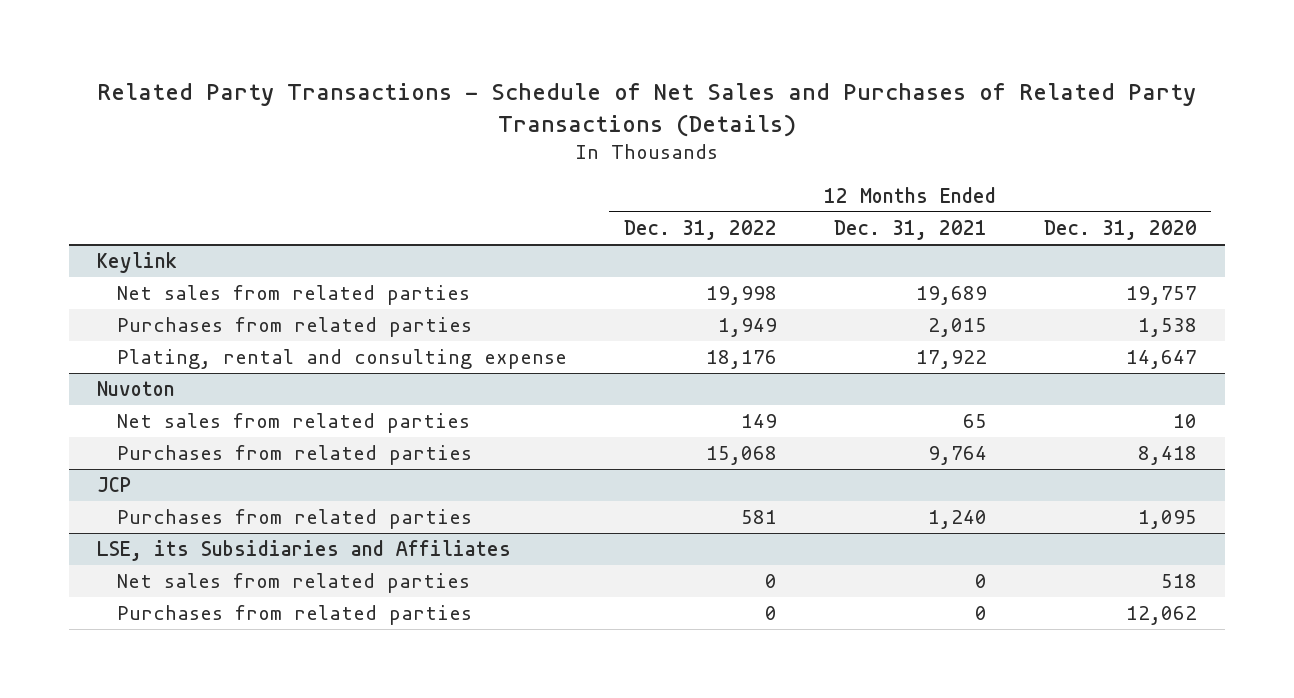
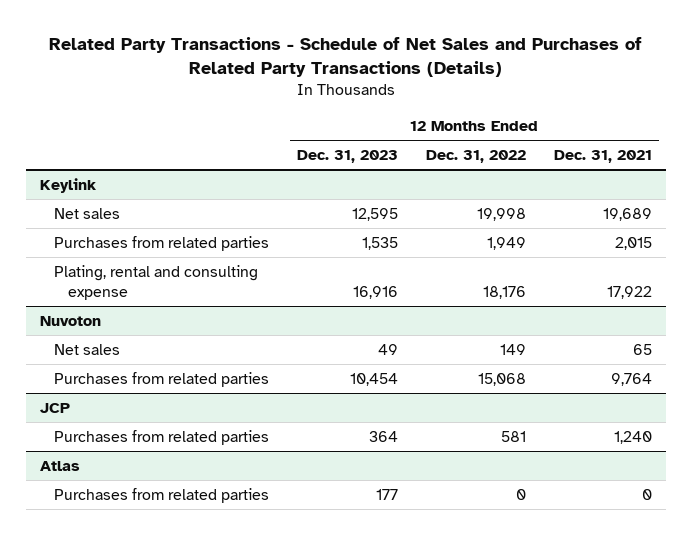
[1043,219,1197,240] Dec. 31, 2020 -> none
none -> [296,149,398,163] Dec. 31, 2023
[116,285,470,306] Net sales from related parties -> [53,207,120,219] Net sales
[116,413,470,434] Net sales from related parties -> [53,343,120,355] Net sales
[97,540,512,562] LSE, its Subsidiaries and Affiliates -> none
[116,573,470,594] Net sales from related parties -> none
none -> [39,460,80,471] Atlas

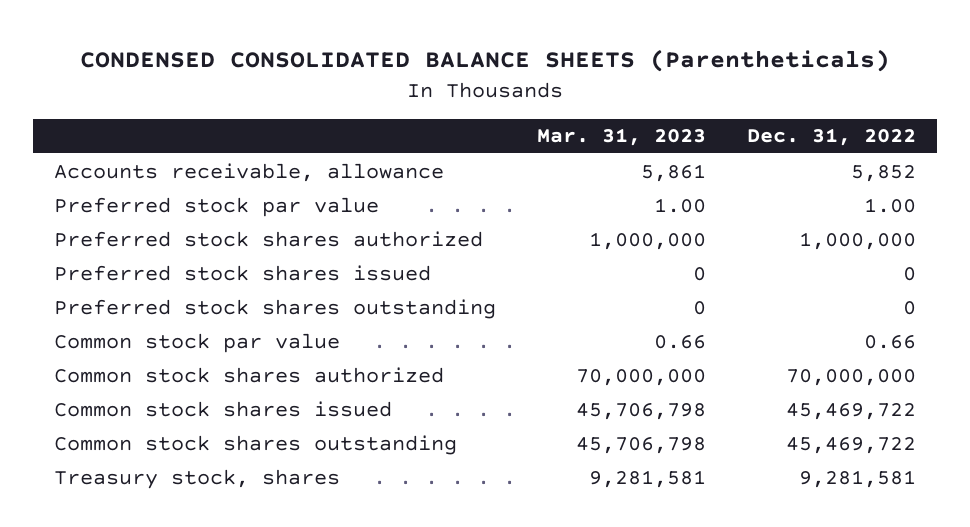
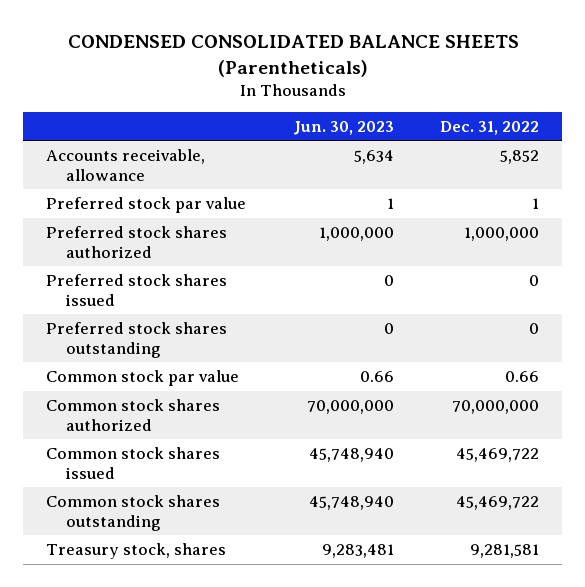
[537,128,707,147] Mar. 31, 2023 -> none
none -> [292,120,394,135] Jun. 30, 2023
[864,197,917,213] 1.00 -> [531,197,539,209] 1

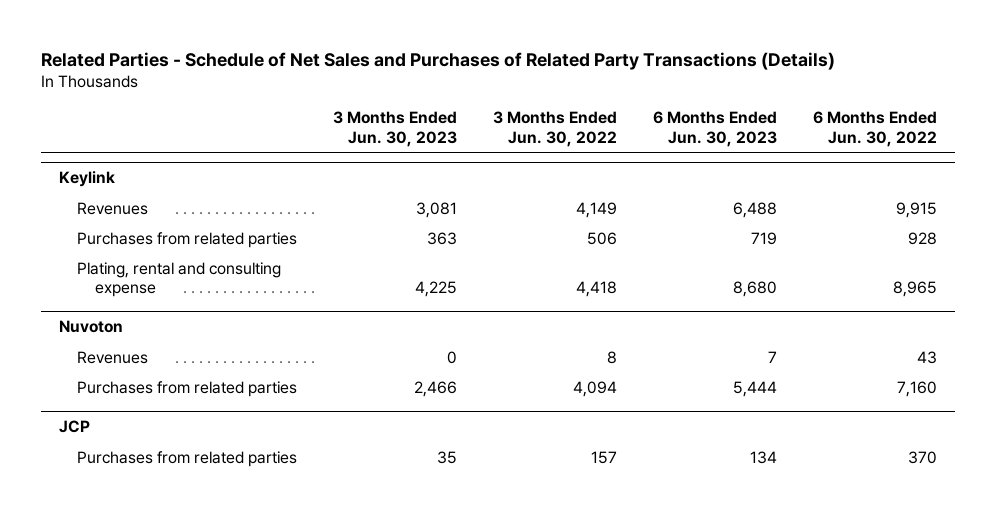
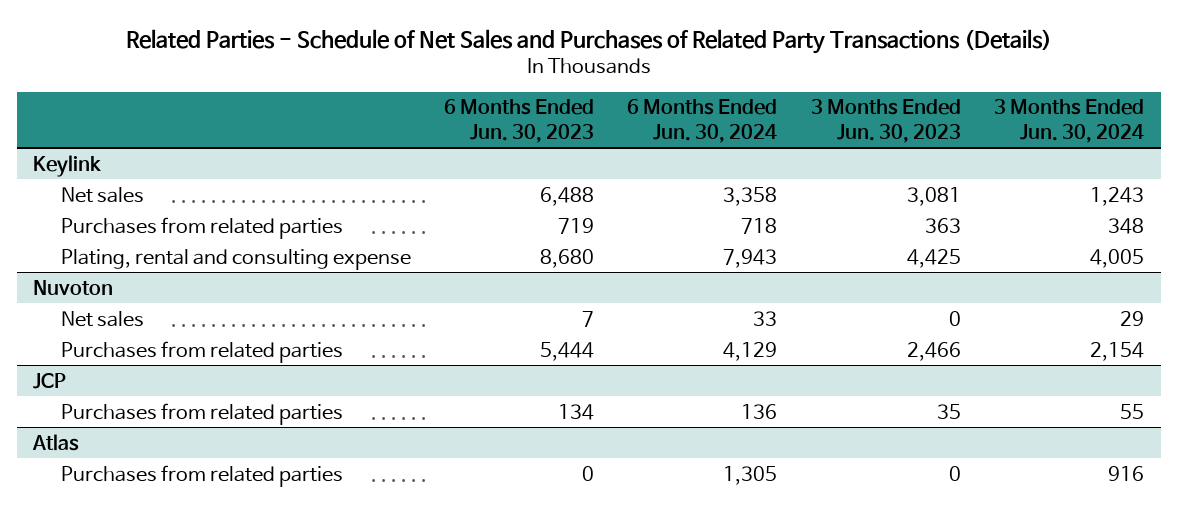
[492,111,617,147] 3 Months Ended Jun. 30, 2022 -> none
[812,111,937,147] 6 Months Ended Jun. 30, 2022 -> none
none -> [627,99,778,143] 6 Months Ended Jun. 30, 2024
none -> [993,99,1144,143] 3 Months Ended Jun. 30, 2024
[77,201,149,215] Revenues -> [60,186,144,203] Net sales
[415,281,458,298] 4,225 -> [906,248,961,268] 4,425
[77,350,149,364] Revenues -> [60,310,144,327] Net sales
none -> [32,433,80,451] Atlas
none -> [60,464,343,487] Purchases from related parties

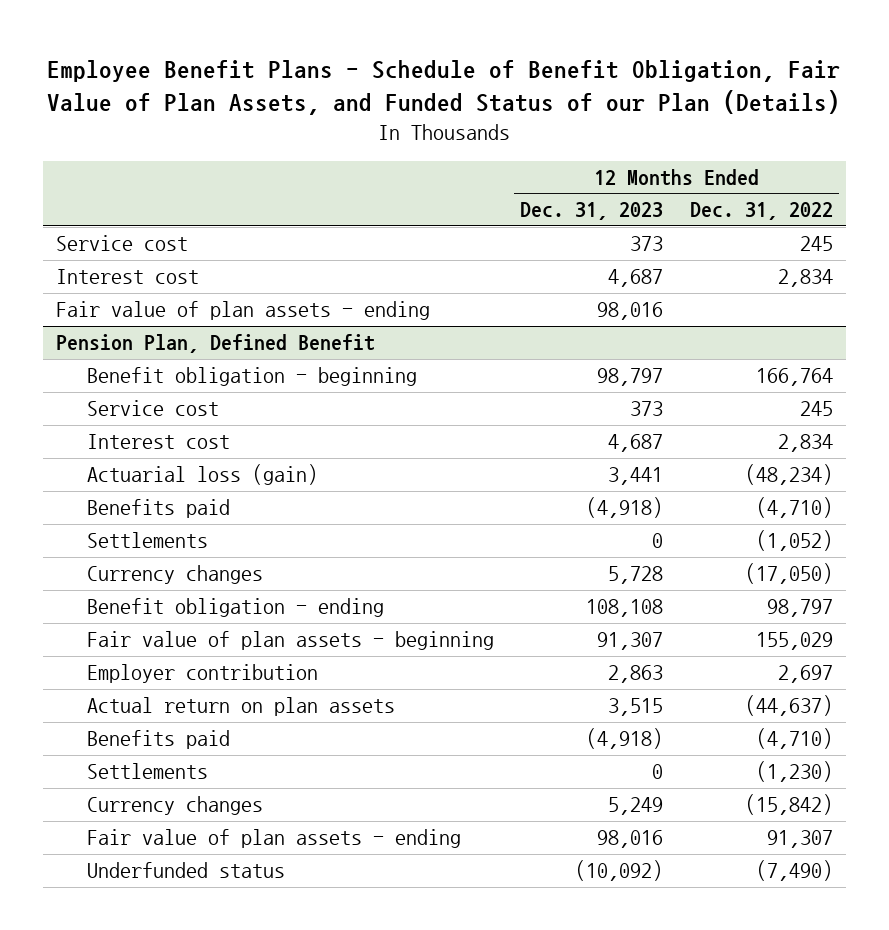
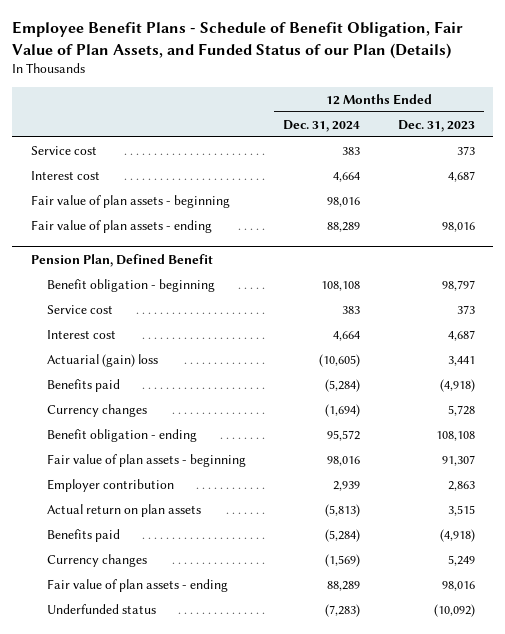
[689,202,833,221] Dec. 31, 2022 -> none
none -> [283,119,361,132] Dec. 31, 2024
none -> [30,194,230,208] Fair value of plan assets - beginning
[87,464,319,486] Actuarial loss (gain) -> [47,353,159,367] Actuarial (gain) loss
[87,532,209,549] Settlements -> none
[87,763,209,780] Settlements -> none

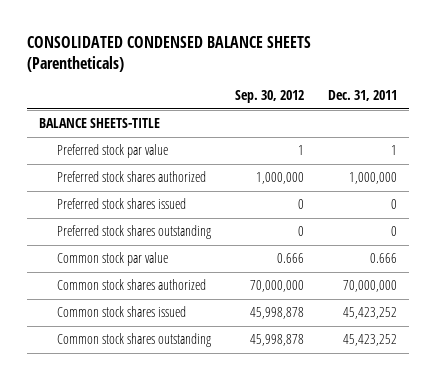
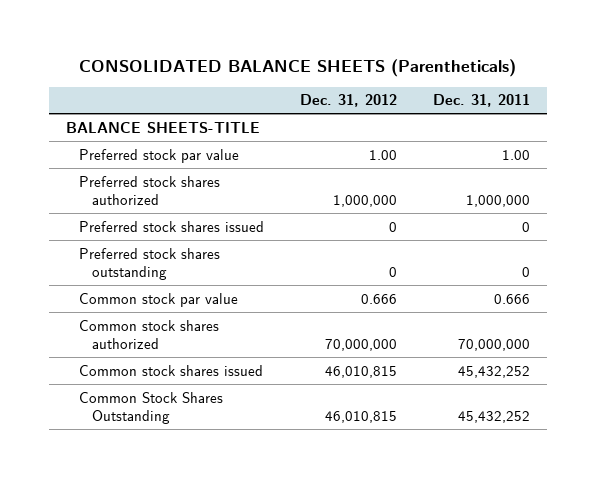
[26,35,311,72] CONSOLIDATED CONDENSED BALANCE SHEETS (Parentheticals) -> [78,58,516,77] CONSOLIDATED BALANCE SHEETS (Parentheticals)
[235,90,305,104] Sep. 30, 2012 -> none
none -> [299,94,397,108] Dec. 31, 2012
[390,145,397,156] 1 -> [501,149,530,160] 1.00
[342,307,397,320] 45,423,252 -> [457,365,530,378] 45,432,252
[57,333,212,348] Common stock shares outstanding -> [79,391,224,424] Common Stock Shares Outstanding
[342,334,397,347] 45,423,252 -> [457,410,530,423] 45,432,252

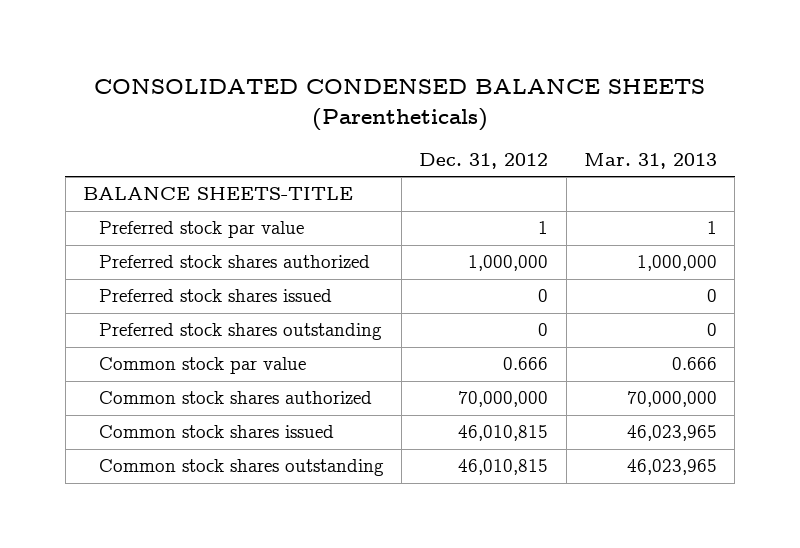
[78,58,516,77] CONSOLIDATED BALANCE SHEETS (Parentheticals) -> [93,79,705,131] CONSOLIDATED CONDENSED BALANCE SHEETS (Parentheticals)
[432,94,530,108] Dec. 31, 2011 -> none
none -> [583,152,717,169] Mar. 31, 2013
[368,149,397,160] 1.00 -> [538,221,549,235] 1
[79,391,224,424] Common Stock Shares Outstanding -> [98,459,384,477] Common stock shares outstanding

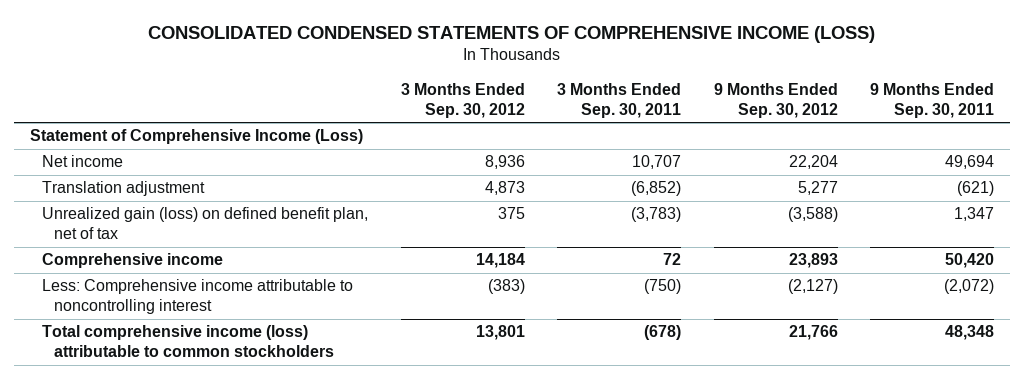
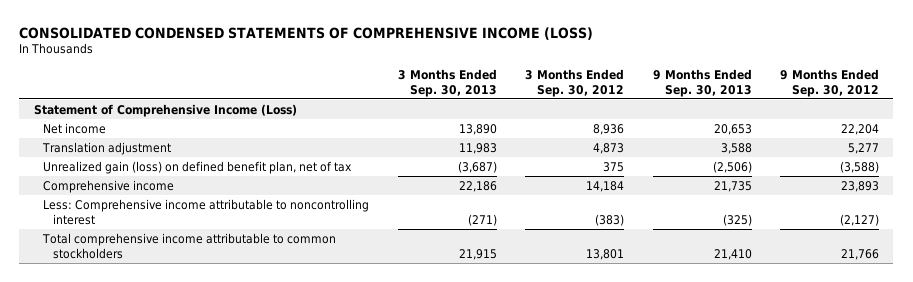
[557,82,682,118] 3 Months Ended Sep. 30, 2011 -> none
[870,82,995,118] 9 Months Ended Sep. 30, 2011 -> none
none -> [397,68,497,97] 3 Months Ended Sep. 30, 2013
none -> [652,68,752,97] 9 Months Ended Sep. 30, 2013
[42,325,335,358] Total comprehensive income (loss) attributable to common stockholders -> [42,232,337,259] Total comprehensive income attributable to common stockholders

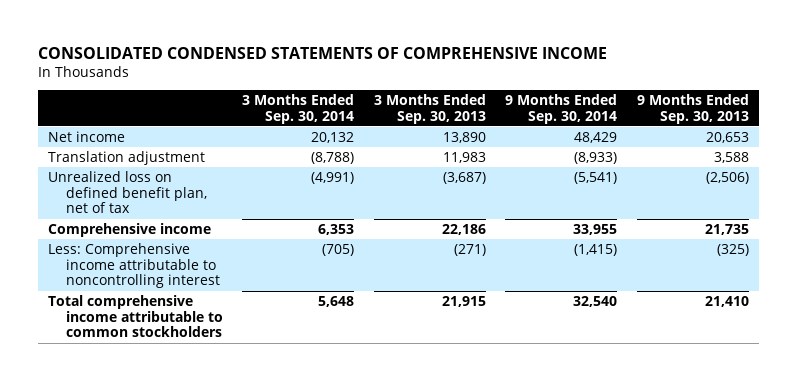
[19,26,594,40] CONSOLIDATED CONDENSED STATEMENTS OF COMPREHENSIVE INCOME (LOSS) -> [38,46,608,59] CONSOLIDATED CONDENSED STATEMENTS OF COMPREHENSIVE INCOME
[525,68,625,97] 3 Months Ended Sep. 30, 2012 -> none
[779,68,879,97] 9 Months Ended Sep. 30, 2012 -> none
none -> [242,93,355,124] 3 Months Ended Sep. 30, 2014
none -> [505,93,618,124] 9 Months Ended Sep. 30, 2014
[33,103,297,117] Statement of Comprehensive Income (Loss) -> none
[43,160,353,174] Unrealized gain (loss) on defined benefit plan, net of tax -> [47,170,207,214] Unrealized loss on defined benefit plan, net of tax

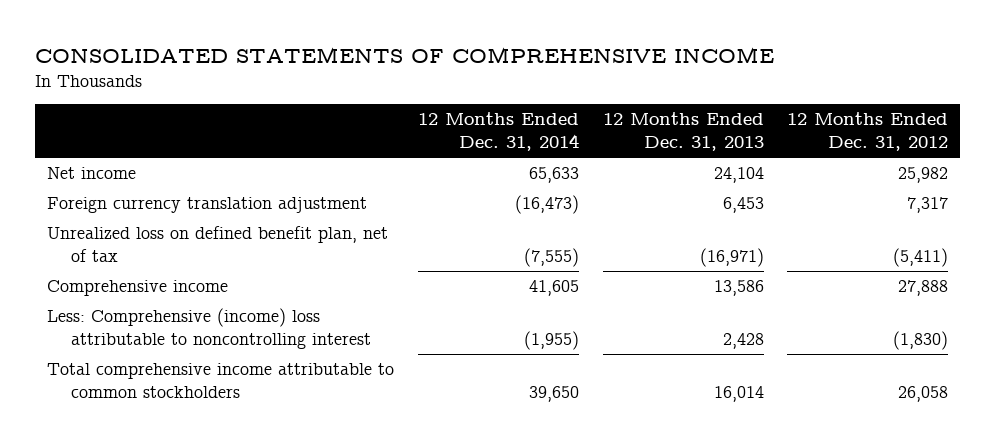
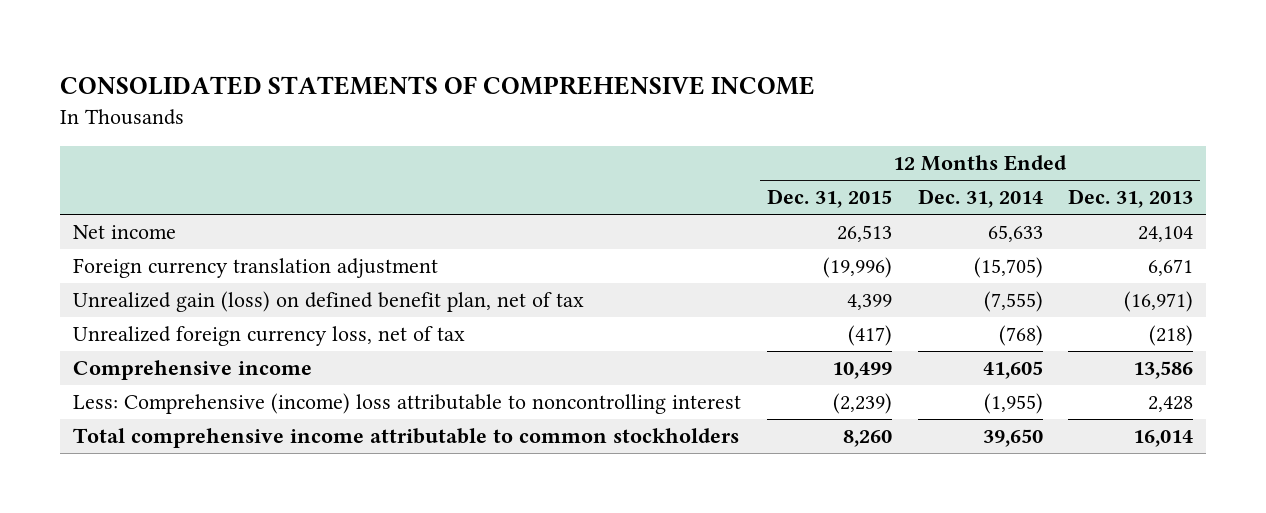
[787,112,949,152] 12 Months Ended Dec. 31, 2012 -> none
none -> [766,189,892,209] Dec. 31, 2015
[514,195,579,215] (16,473) -> [973,257,1043,279] (15,705)
[722,197,764,214] 6,453 -> [1148,259,1194,277] 6,671
[47,226,389,262] Unrealized loss on defined benefit plan, net of tax -> [73,291,585,313] Unrealized gain (loss) on defined benefit plan, net of tax
none -> [73,326,466,347] Unrealized foreign currency loss, net of tax

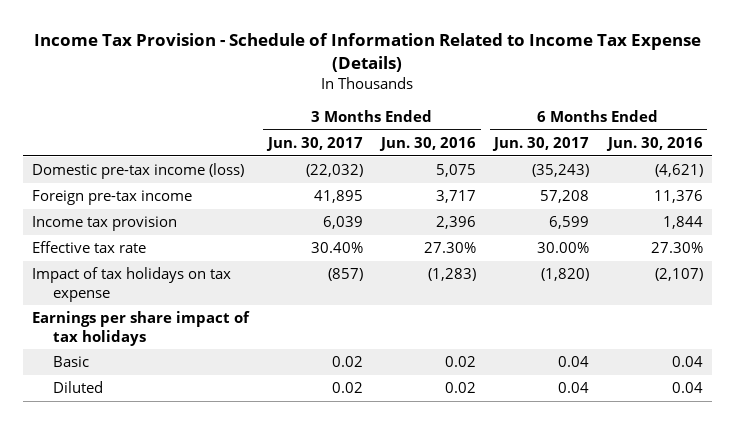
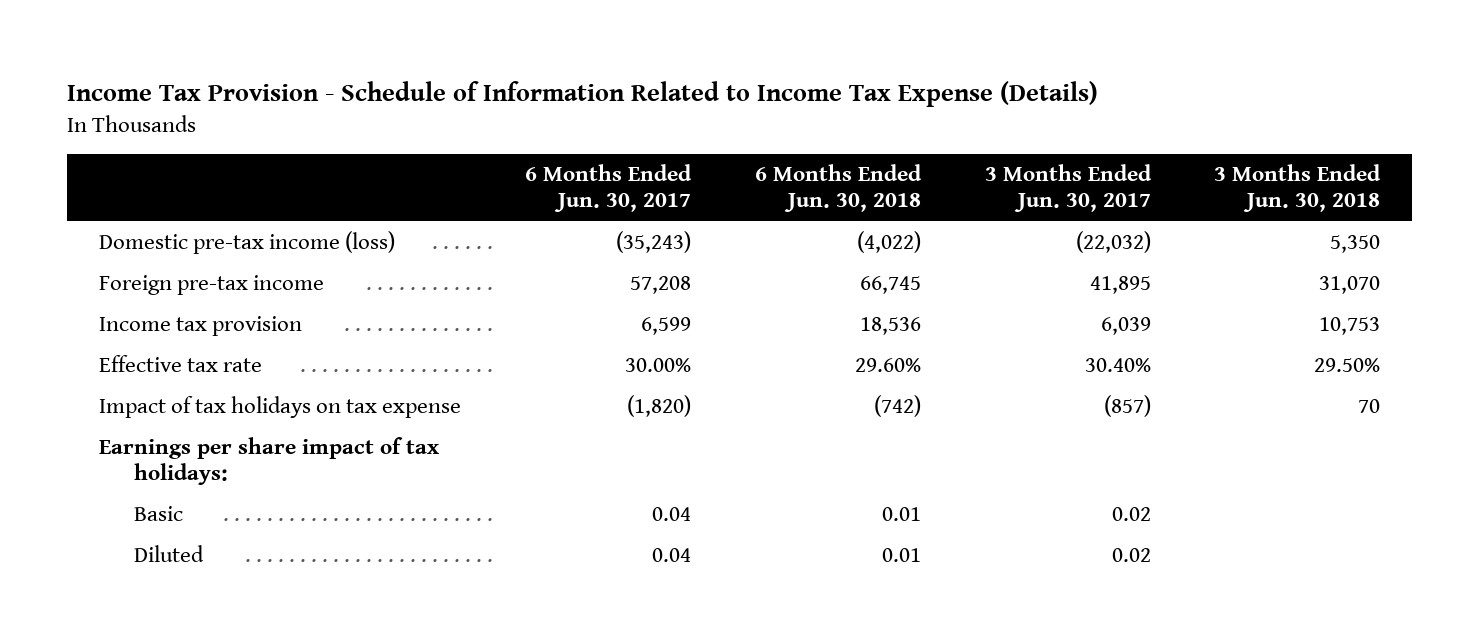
[378,136,476,151] Jun. 30, 2016 -> none
[605,136,703,151] Jun. 30, 2016 -> none
none -> [754,164,922,213] 6 Months Ended Jun. 30, 2018
none -> [1214,164,1382,213] 3 Months Ended Jun. 30, 2018
[32,311,251,346] Earnings per share impact of tax holidays -> [98,437,439,486] Earnings per share impact of tax holidays:

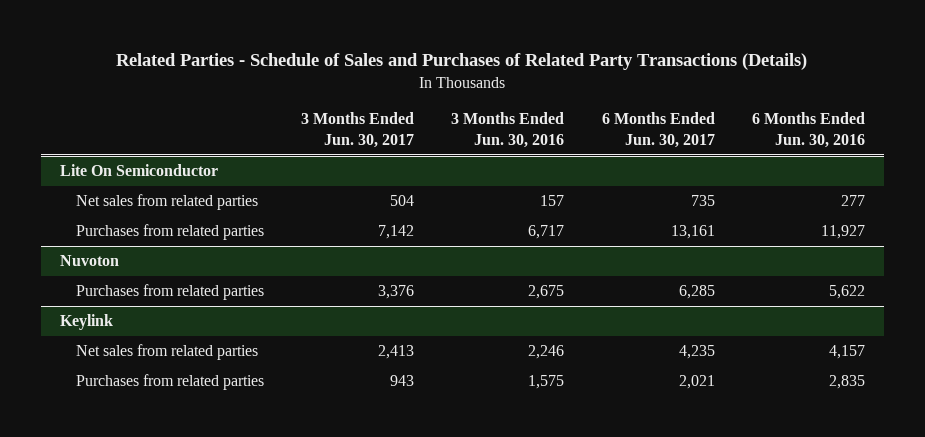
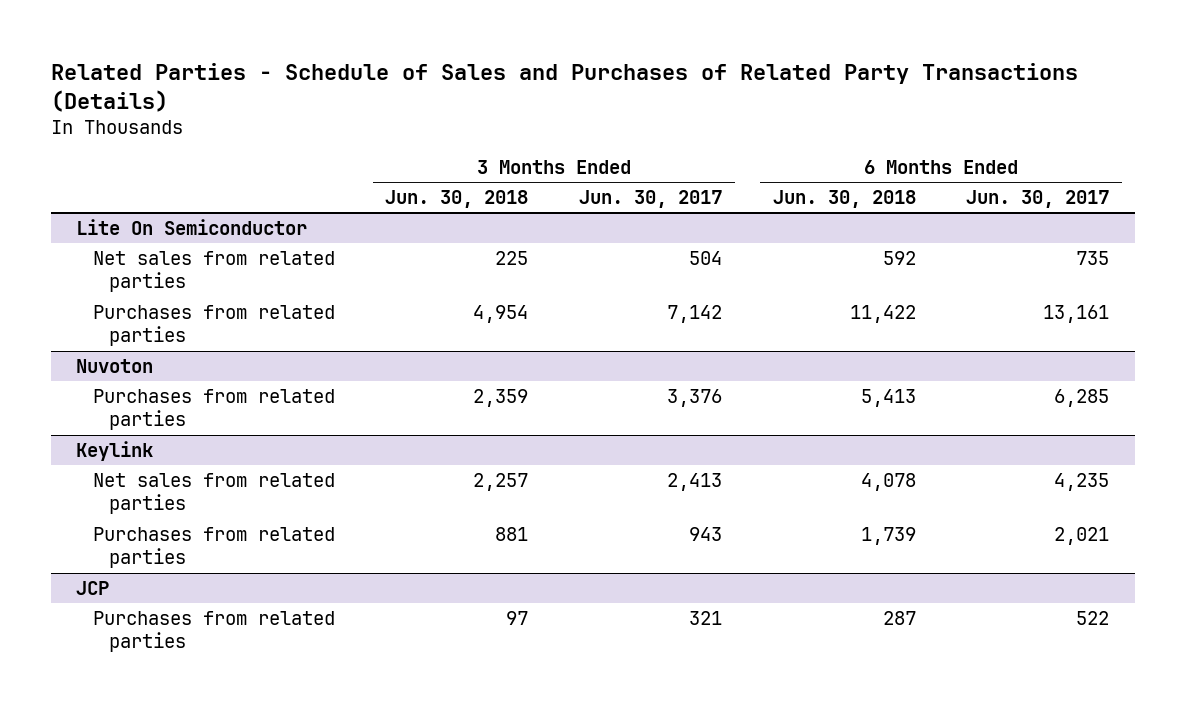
[451,112,565,148] 3 Months Ended Jun. 30, 2016 -> none
[751,112,865,148] 6 Months Ended Jun. 30, 2016 -> none
none -> [385,189,529,208] Jun. 30, 2018
none -> [772,189,916,208] Jun. 30, 2018
none -> [76,580,110,595] JCP
none -> [92,610,335,653] Purchases from related parties

